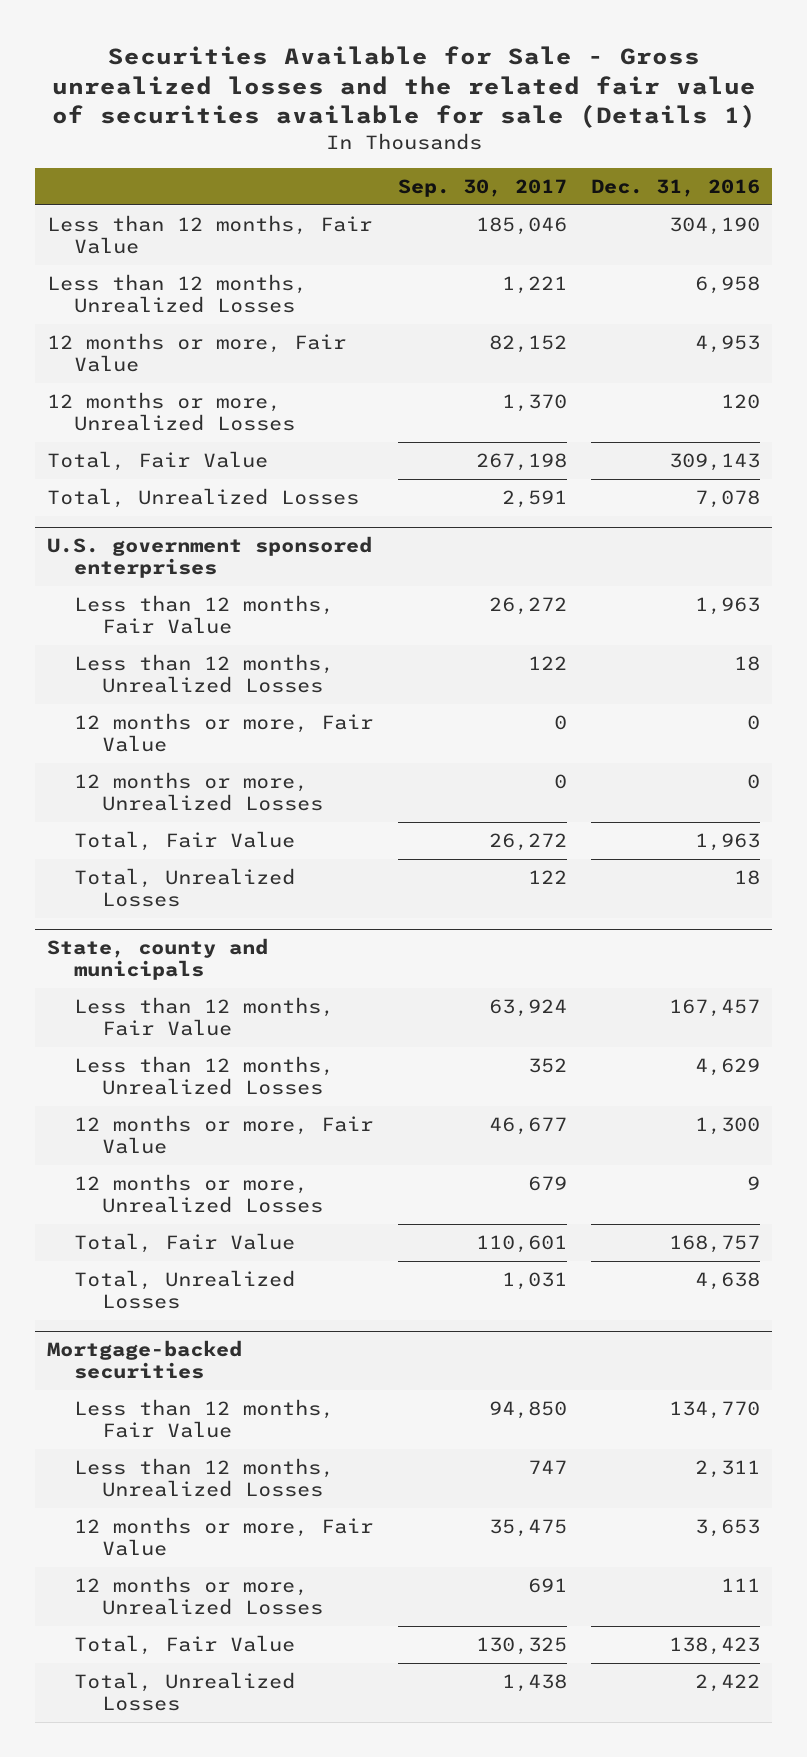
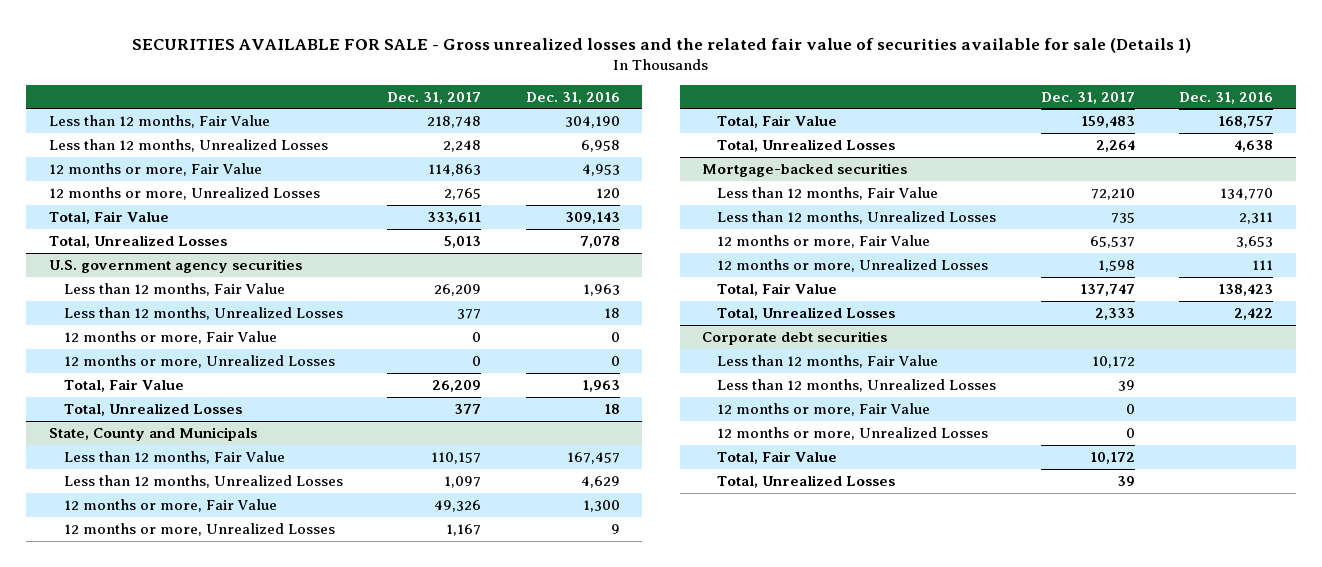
[51,46,756,129] Securities Available for Sale - Gross unrealized losses and the related fair value of securities available for sale (Details 1) -> [131,37,1191,53] SECURITIES AVAILABLE FOR SALE - Gross unrealized losses and the related fair value of securities available for sale (Details 1)
[397,178,567,197] Sep. 30, 2017 -> none
none -> [387,91,482,104] Dec. 31, 2017
[47,536,373,579] U.S. government sponsored enterprises -> [48,258,302,273] U.S. government agency securities
[47,938,269,981] State, county and municipals -> [48,426,257,441] State, County and Municipals
none -> [702,330,888,345] Corporate debt securities
none -> [716,354,938,368] Less than 12 months, Fair Value
none -> [716,378,996,392] Less than 12 months, Unrealized Losses
none -> [716,402,930,416] 12 months or more, Fair Value
none -> [716,426,988,440] 12 months or more, Unrealized Losses
none -> [716,450,837,464] Total, Fair Value
none -> [716,474,895,488] Total, Unrealized Losses

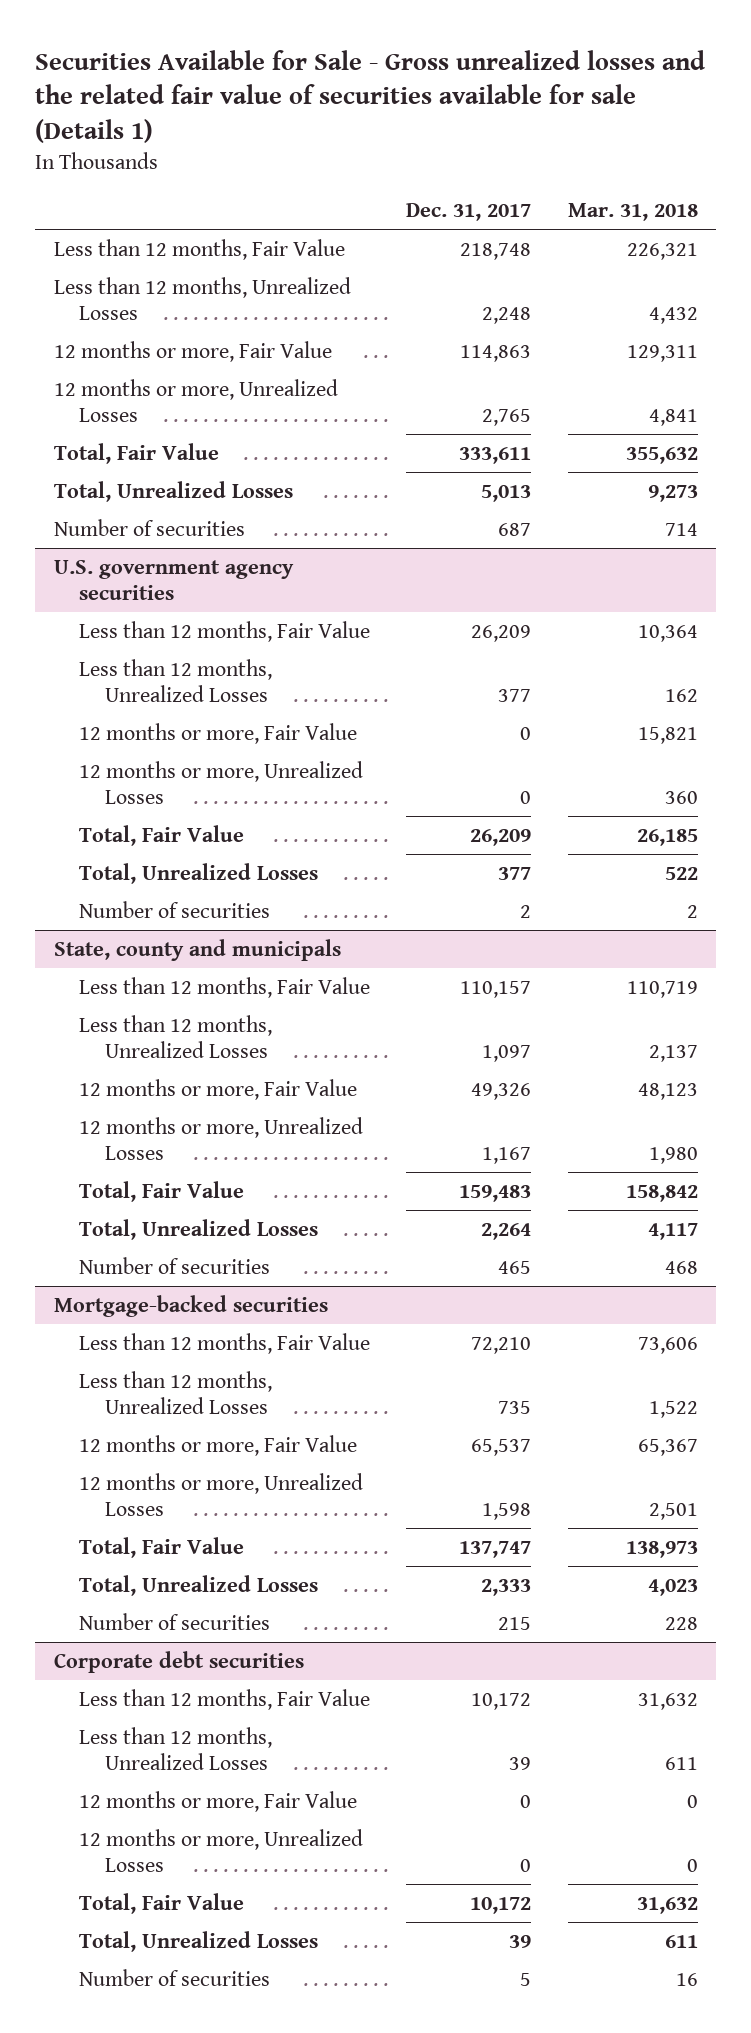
[131,37,1191,53] SECURITIES AVAILABLE FOR SALE - Gross unrealized losses and the related fair value of securities available for sale (Details 1) -> [35,49,706,143] Securities Available for Sale - Gross unrealized losses and the related fair value of securities available for sale (Details 1)
[525,91,620,104] Dec. 31, 2016 -> none
none -> [567,202,698,221] Mar. 31, 2018
none -> [53,519,245,537] Number of securities
none -> [79,901,271,919] Number of securities
[48,426,257,441] State, County and Municipals -> [53,939,341,962] State, county and municipals
none -> [79,1257,271,1275] Number of securities
none -> [79,1613,271,1631] Number of securities
none -> [79,1969,271,1987] Number of securities

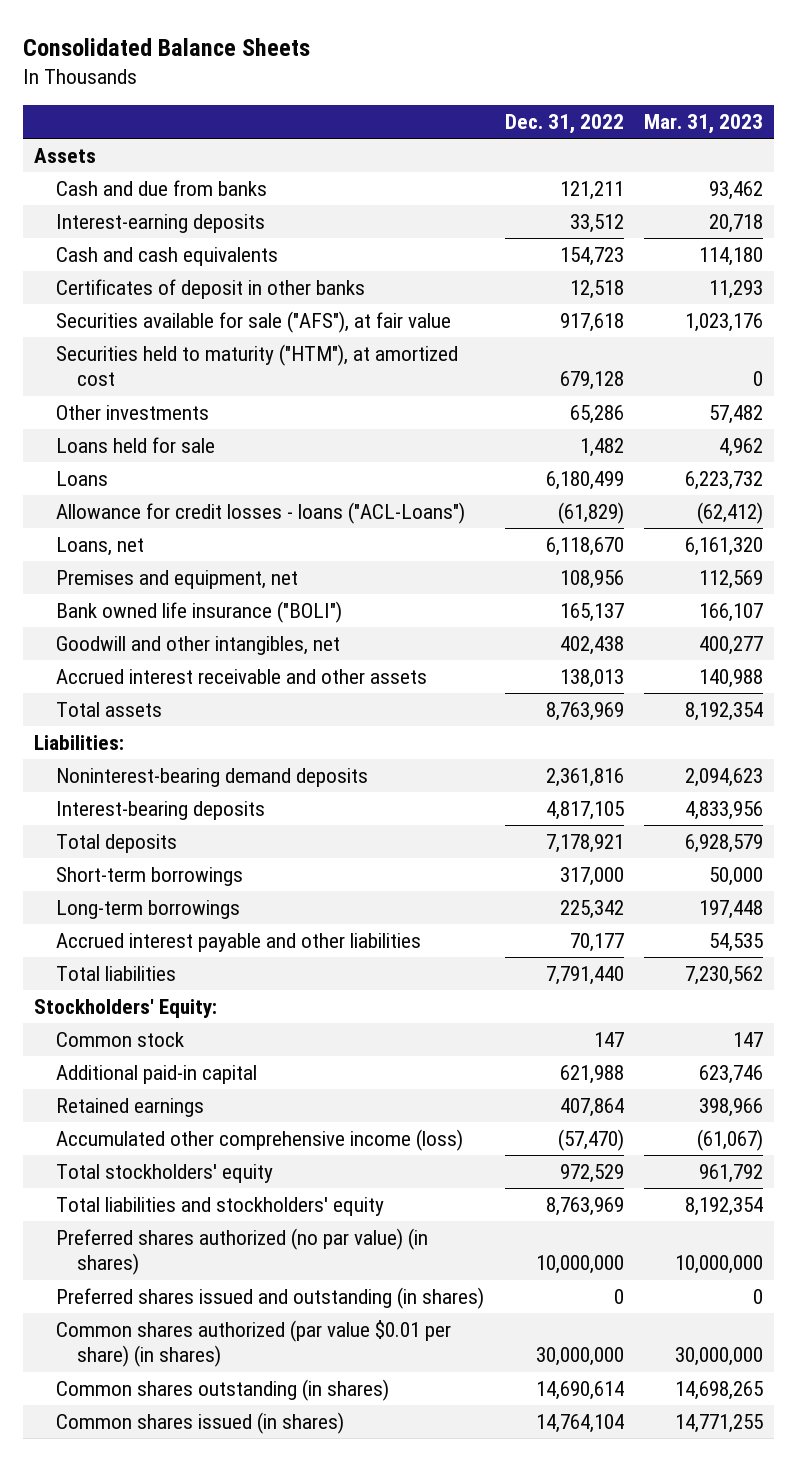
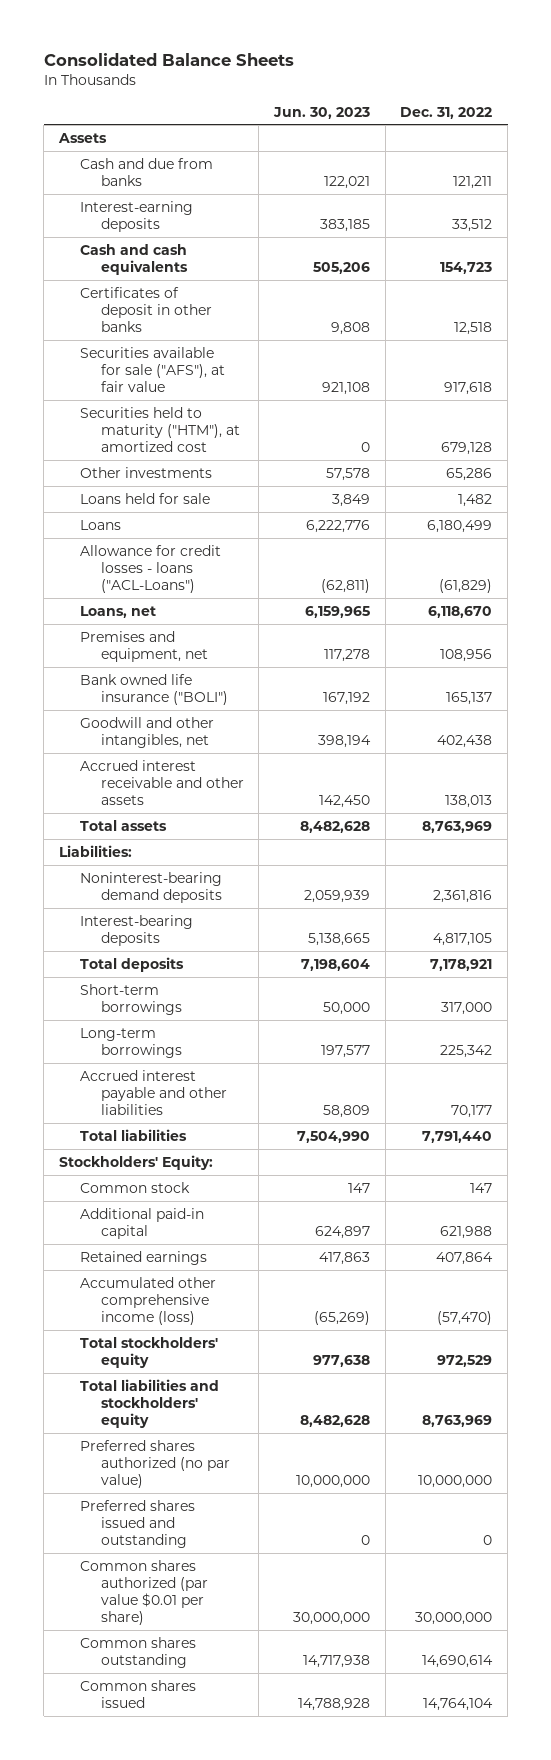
[644,114,764,135] Mar. 31, 2023 -> none
none -> [272,106,370,119] Jun. 30, 2023
[55,1228,428,1276] Preferred shares authorized (no par value) (in shares) -> [79,1439,230,1488] Preferred shares authorized (no par value)
[55,1287,484,1310] Preferred shares issued and outstanding (in shares) -> [79,1499,195,1548] Preferred shares issued and outstanding
[55,1320,451,1368] Common shares authorized (par value $0.01 per share) (in shares) -> [79,1559,208,1625] Common shares authorized (par value $0.01 per share)
[55,1379,389,1402] Common shares outstanding (in shares) -> [79,1636,196,1668] Common shares outstanding
[55,1412,344,1435] Common shares issued (in shares) -> [79,1679,196,1708] Common shares issued

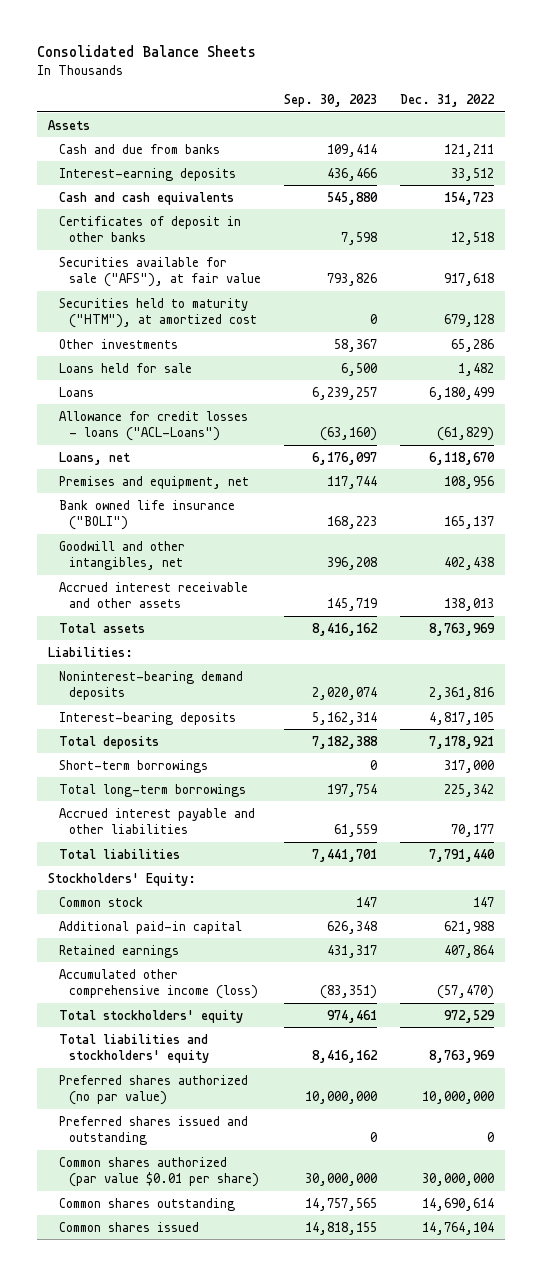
[272,106,370,119] Jun. 30, 2023 -> none
none -> [284,94,378,108] Sep. 30, 2023
[79,1027,182,1058] Long-term borrowings -> [58,783,246,797] Total long-term borrowings

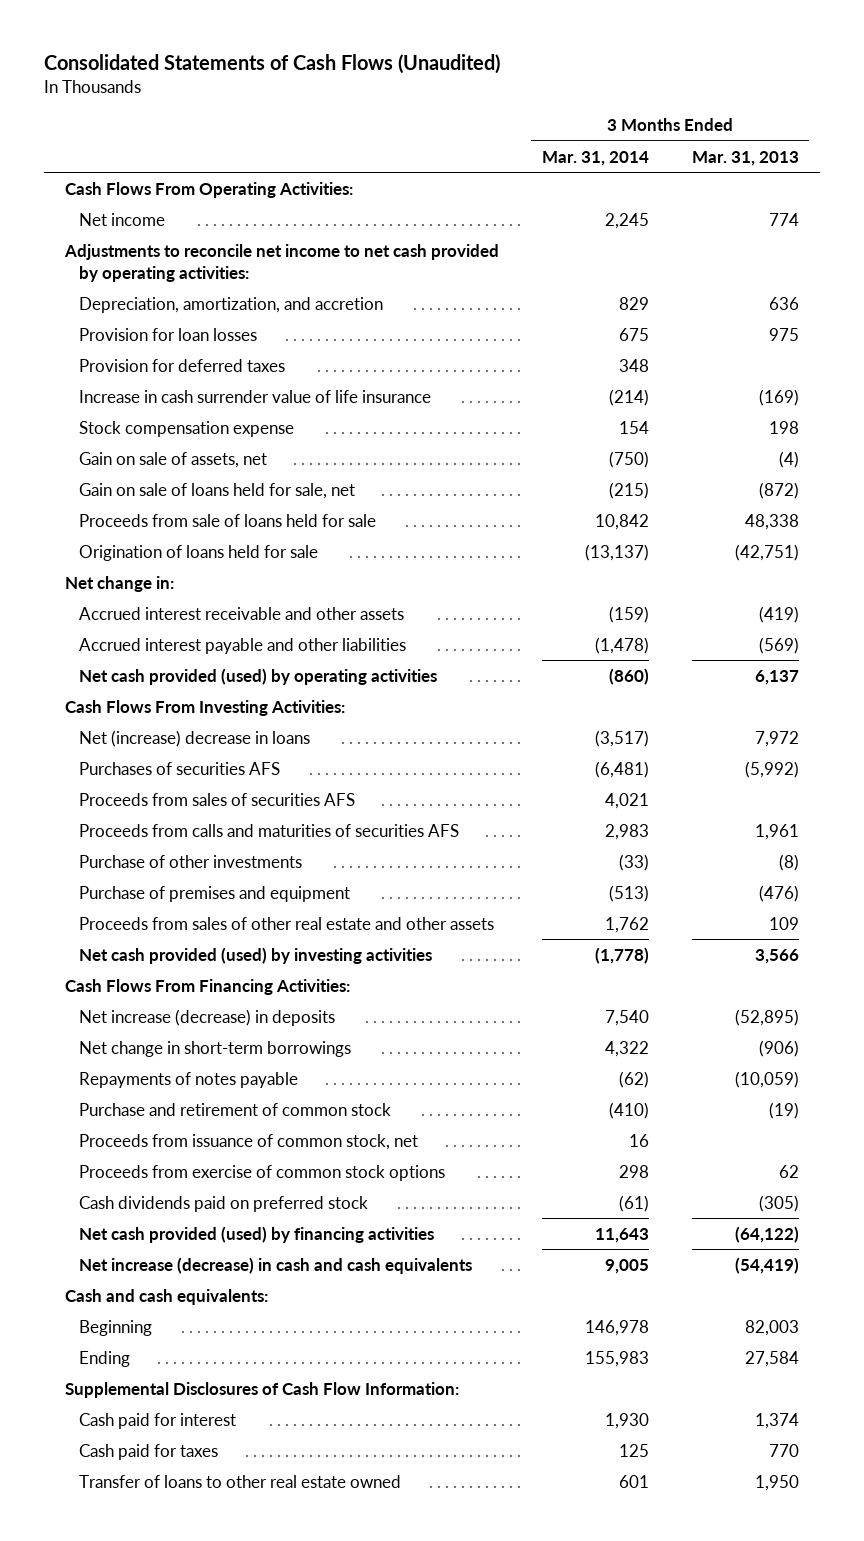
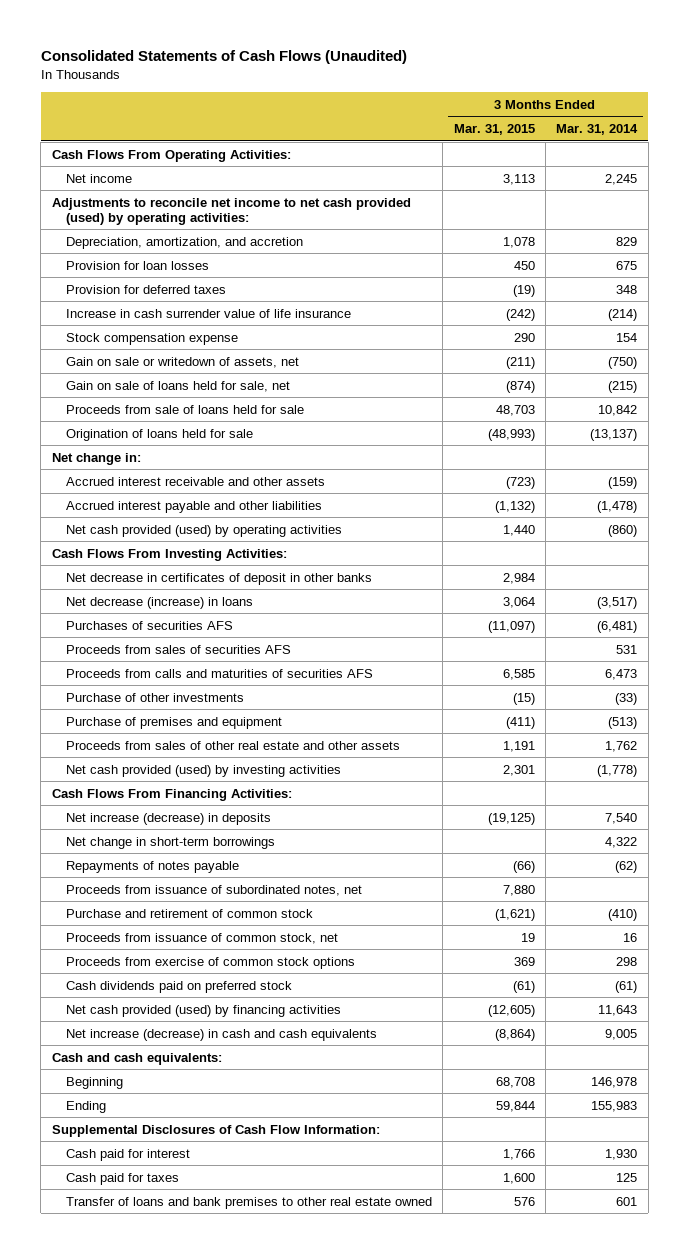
[691,150,799,166] Mar. 31, 2013 -> none
none -> [453,124,535,136] Mar. 31, 2015
[64,243,500,282] Adjustments to reconcile net income to net cash provided by operating activities: -> [51,197,411,225] Adjustments to reconcile net income to net cash provided (used) by operating activities:
[79,451,268,468] Gain on sale of assets, net -> [65,356,299,368] Gain on sale or writedown of assets, net
none -> [65,572,372,585] Net decrease in certificates of deposit in other banks
[79,729,311,747] Net (increase) decrease in loans -> [65,596,253,609] Net decrease (increase) in loans
[604,792,649,809] 4,021 -> [616,644,638,654] 531
[604,823,649,840] 2,983 -> [605,668,638,680] 6,473
none -> [65,884,362,896] Proceeds from issuance of subordinated notes, net
[79,1474,402,1488] Transfer of loans to other real estate owned -> [65,1196,432,1209] Transfer of loans and bank premises to other real estate owned

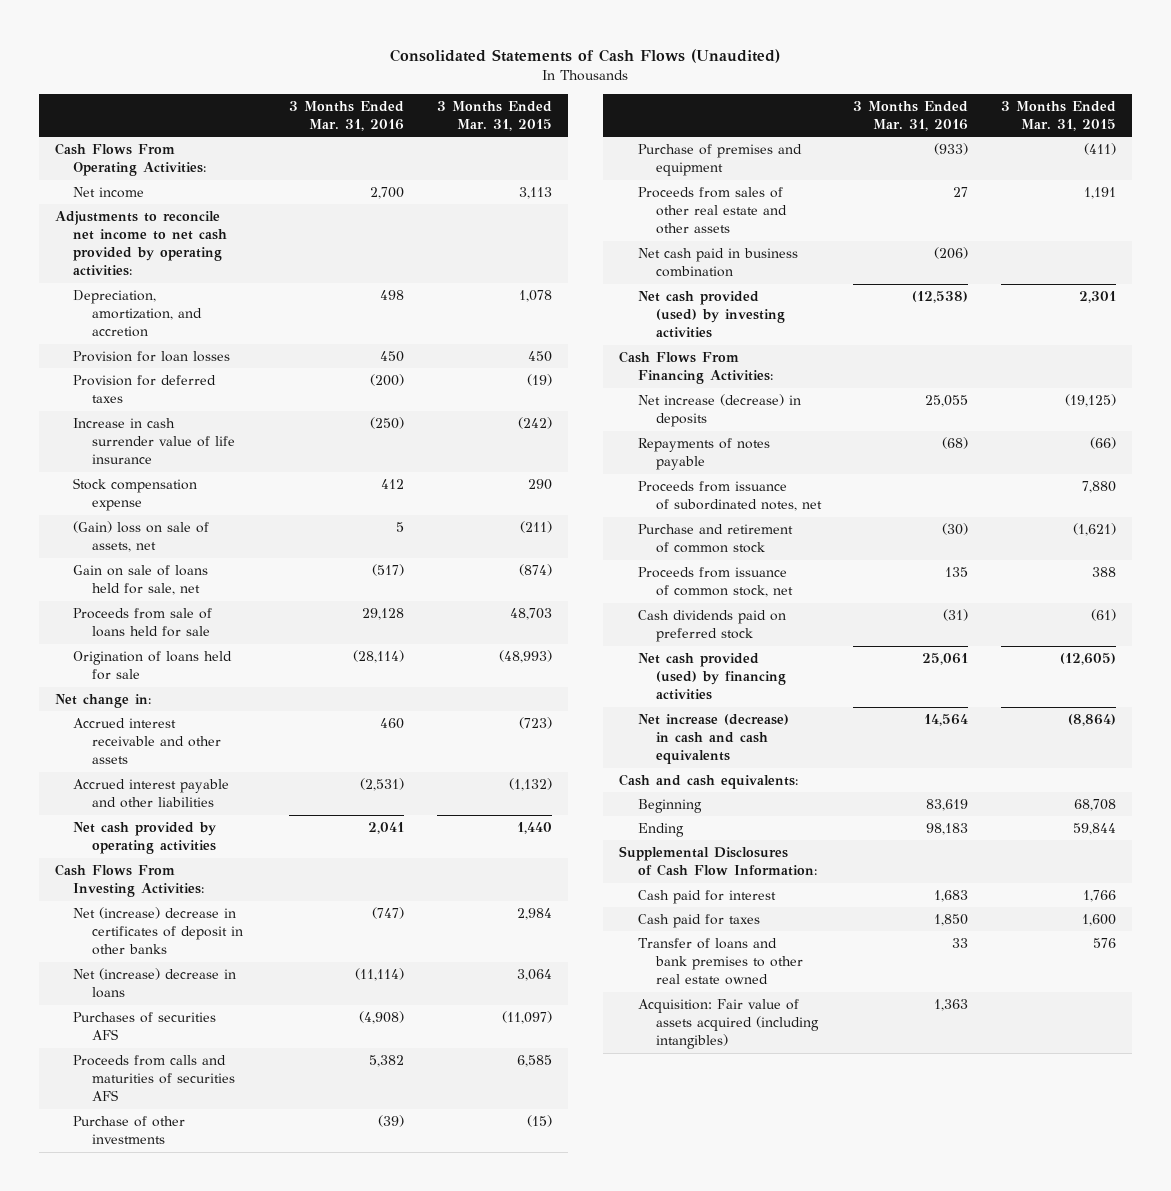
[556,124,639,136] Mar. 31, 2014 -> none
none -> [289,100,405,131] 3 Months Ended Mar. 31, 2016
[51,197,411,225] Adjustments to reconcile net income to net cash provided (used) by operating activities: -> [54,211,228,277] Adjustments to reconcile net income to net cash provided by operating activities:
[65,356,299,368] Gain on sale or writedown of assets, net -> [73,521,210,553] (Gain) loss on sale of assets, net
[65,524,342,537] Net cash provided (used) by operating activities -> [73,822,217,855] Net cash provided by operating activities
[65,572,372,585] Net decrease in certificates of deposit in other banks -> [73,907,243,956] Net (increase) decrease in certificates of deposit in other banks
[65,596,253,609] Net decrease (increase) in loans -> [73,968,237,999] Net (increase) decrease in loans
[65,644,291,654] Proceeds from sales of securities AFS -> none
none -> [637,248,798,278] Net cash paid in business combination
[65,836,275,849] Net change in short-term borrowings -> none
[65,956,355,969] Proceeds from exercise of common stock options -> none
[520,932,535,942] 19 -> [1091,567,1116,578] 388
none -> [637,999,820,1050] Acquisition: Fair value of assets acquired (including intangibles)

